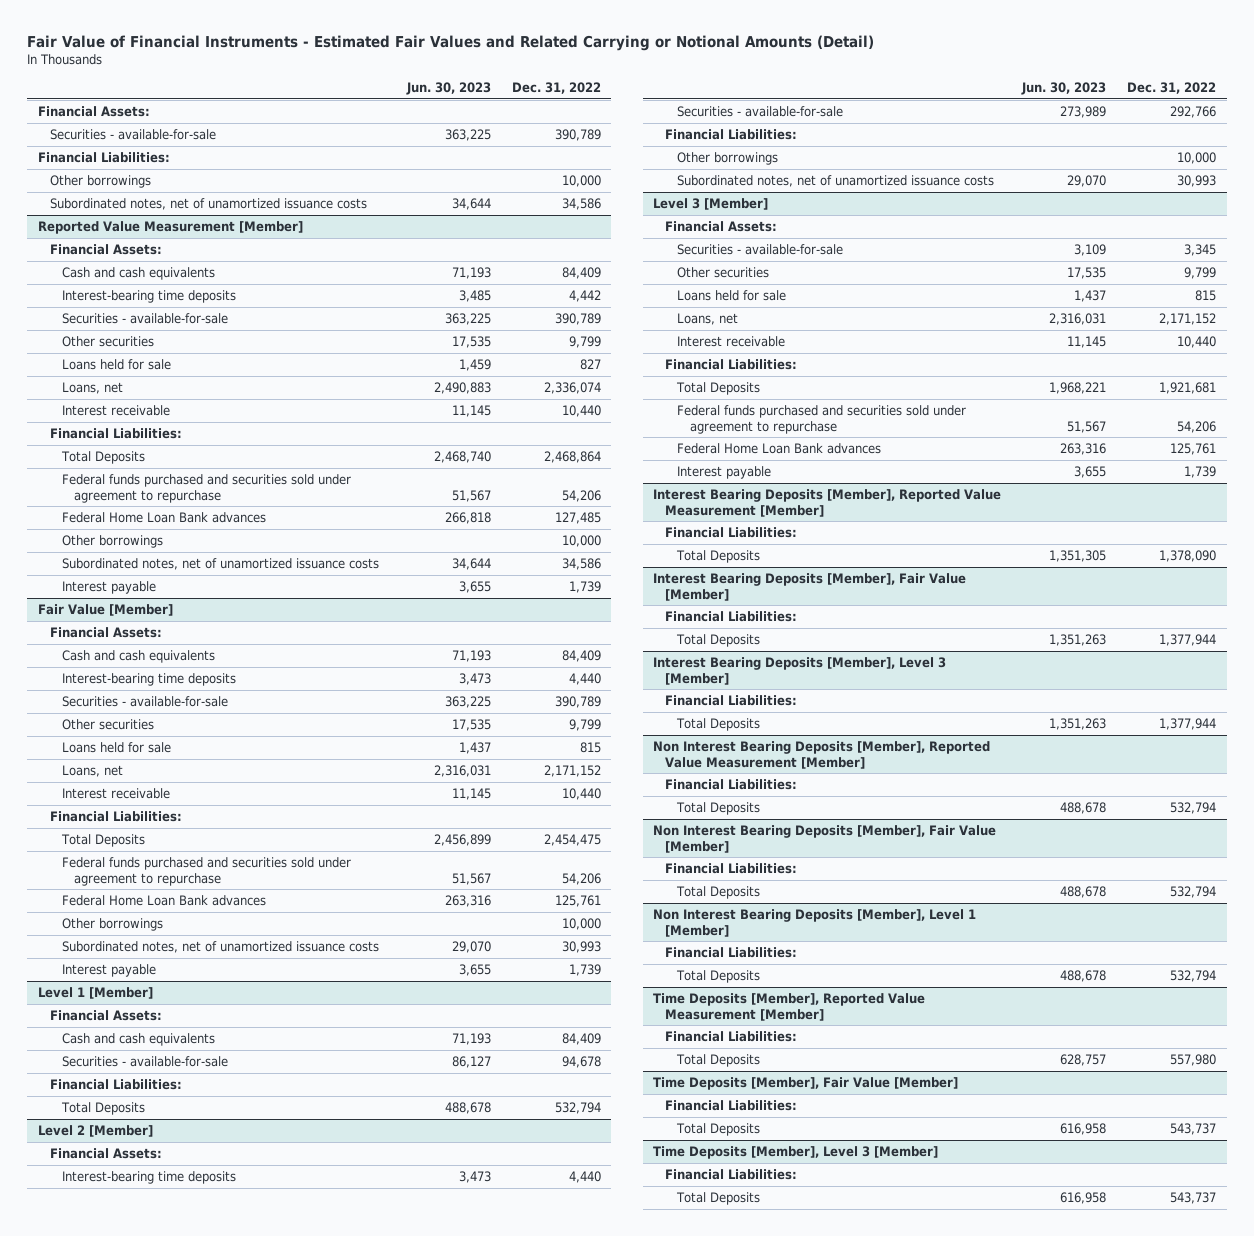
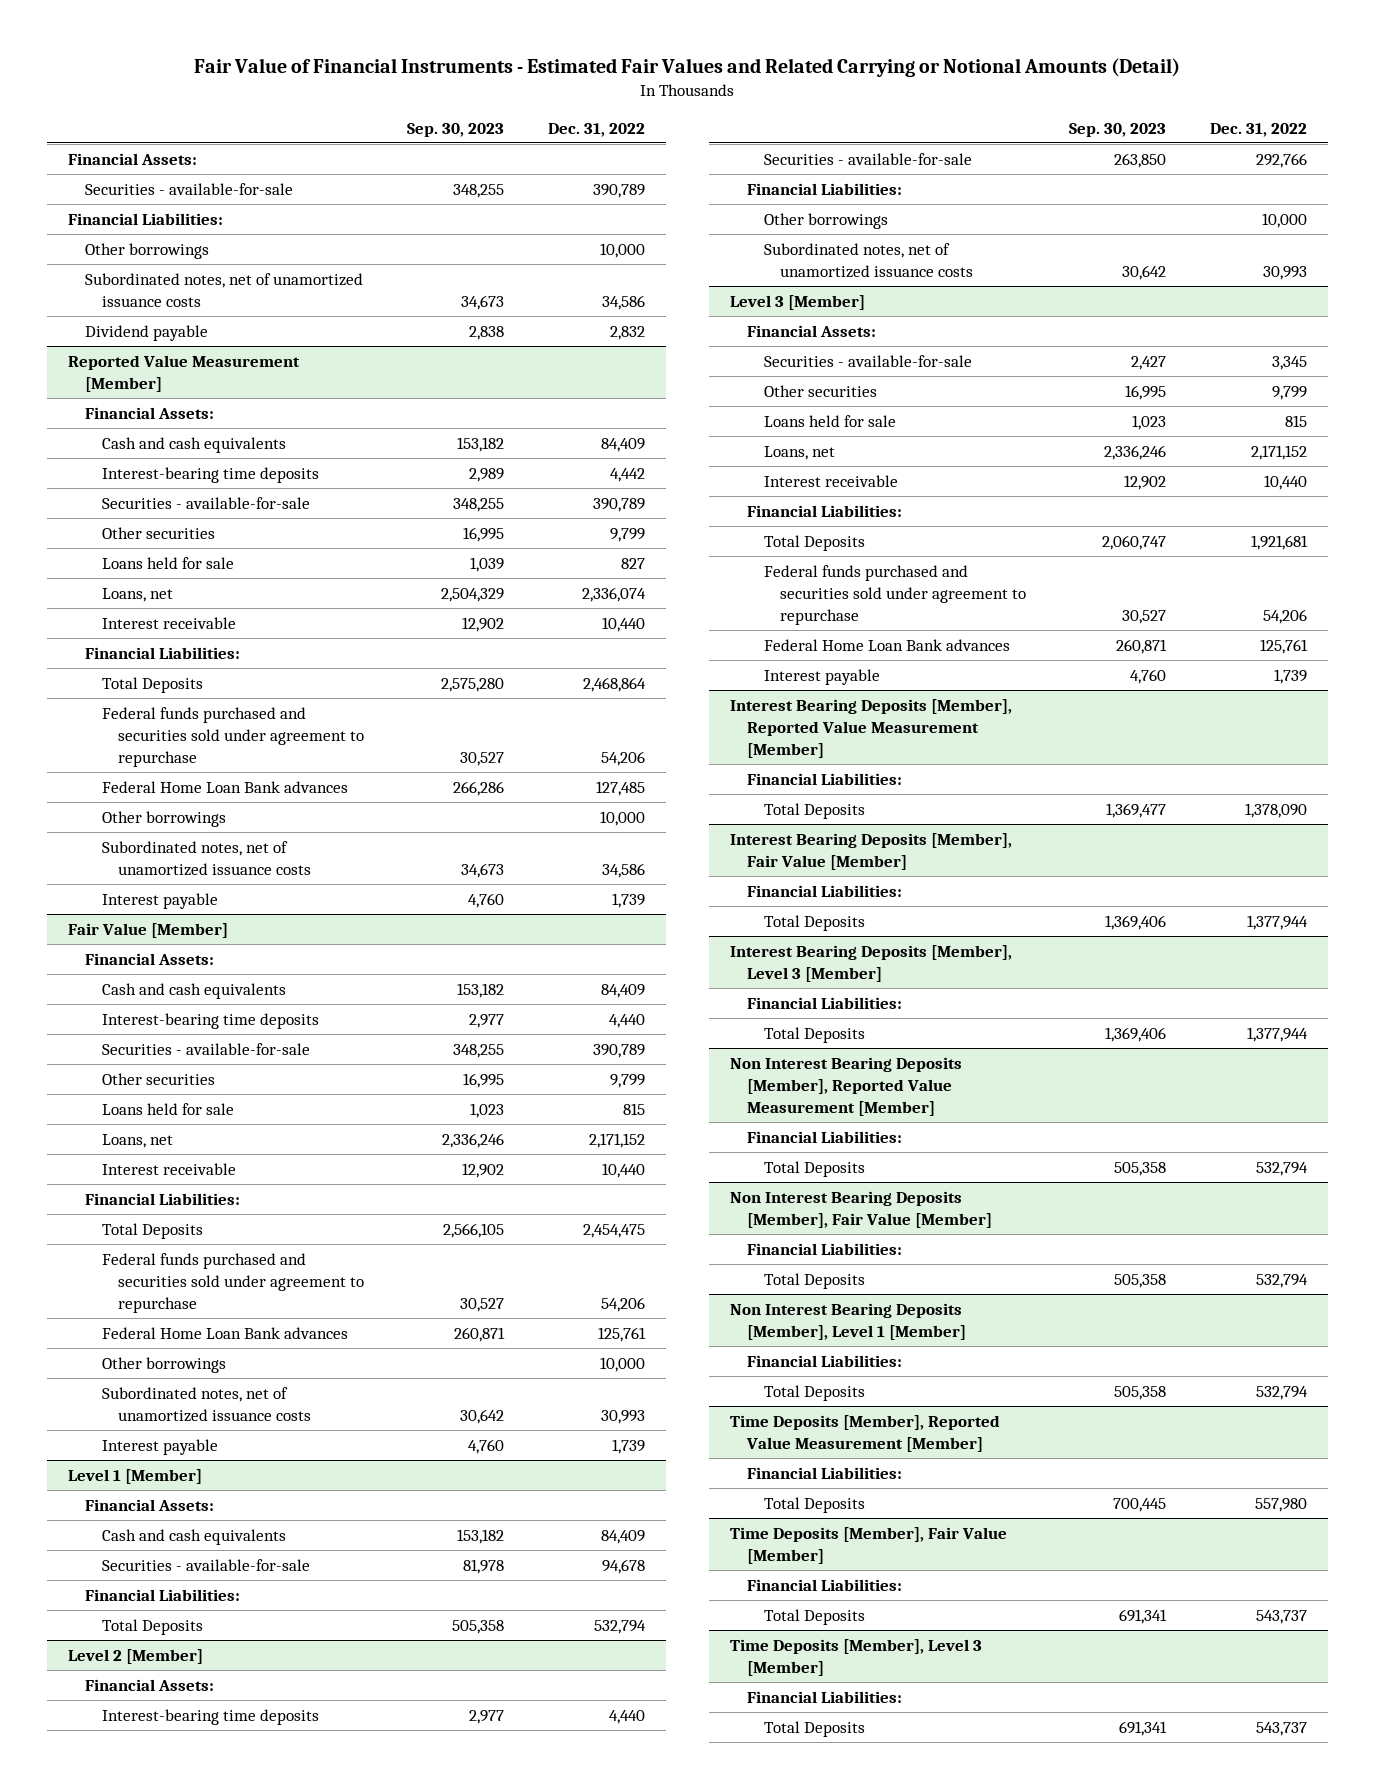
[405,82,491,96] Jun. 30, 2023 -> none
none -> [407,122,505,137] Sep. 30, 2023
none -> [84,324,208,341] Dividend payable

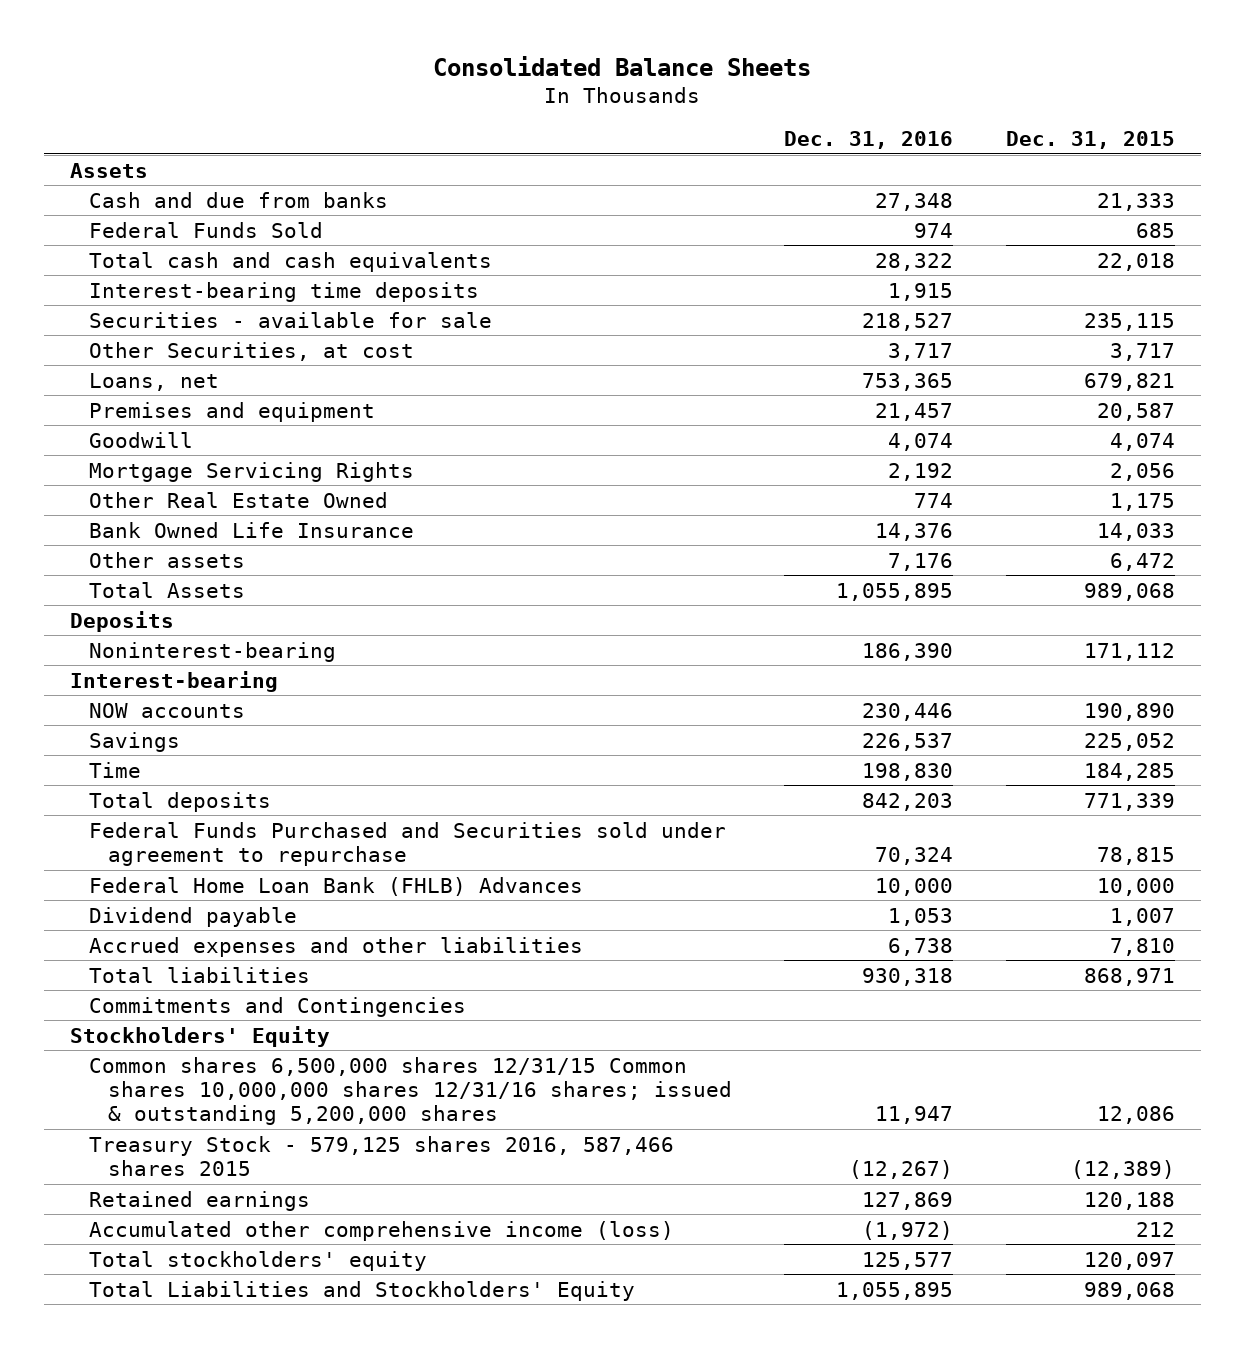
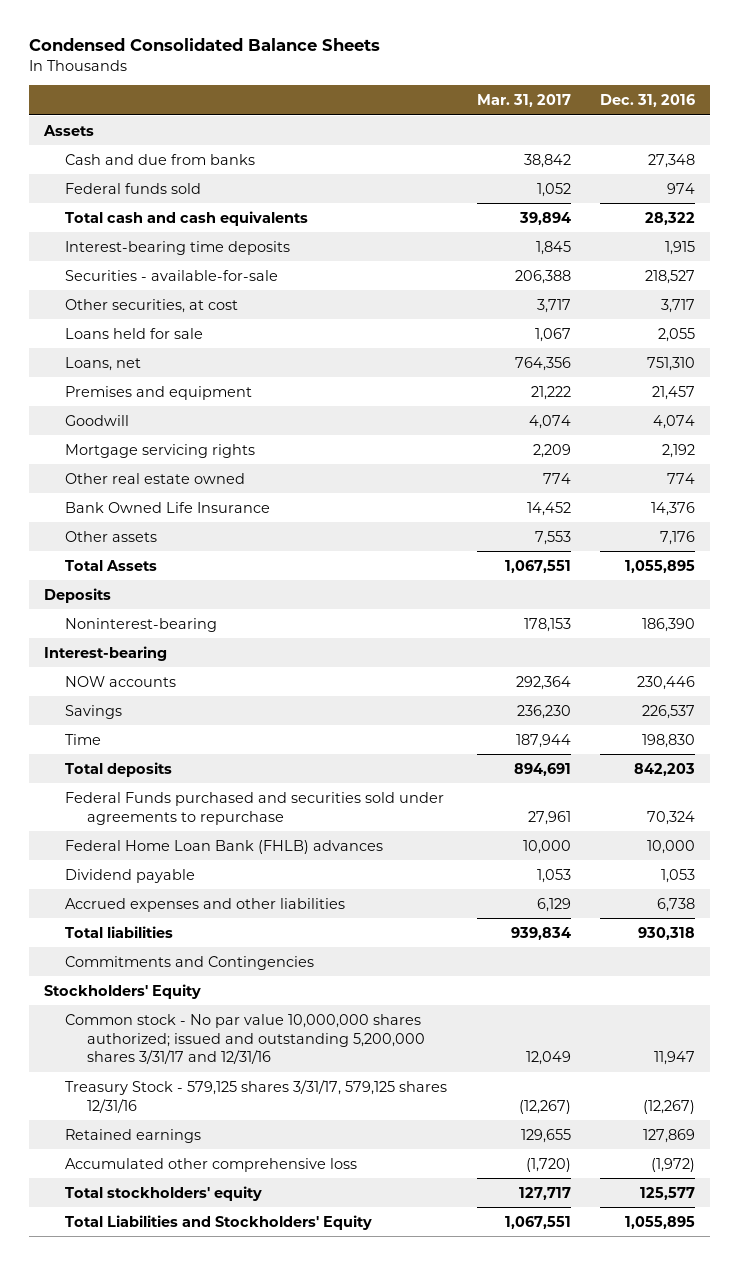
[433,55,812,76] Consolidated Balance Sheets -> [28,38,380,52] Condensed Consolidated Balance Sheets
[1005,131,1175,150] Dec. 31, 2015 -> none
none -> [476,94,571,108] Mar. 31, 2017
[89,221,324,238] Federal Funds Sold -> [65,182,202,194] Federal funds sold
[89,311,493,328] Securities - available for sale -> [65,269,279,281] Securities - available-for-sale
[89,341,415,361] Other Securities, at cost -> [65,298,239,313] Other securities, at cost
none -> [65,327,204,339] Loans held for sale
[862,372,954,391] 753,365 -> [647,356,696,371] 751,310
[89,461,415,482] Mortgage Servicing Rights -> [65,443,256,458] Mortgage servicing rights
[89,491,389,508] Other Real Estate Owned -> [65,472,246,484] Other real estate owned
[89,821,727,866] Federal Funds Purchased and Securities sold under agreement to repurchase -> [65,791,445,825] Federal Funds purchased and securities sold under agreements to repurchase
[89,876,584,896] Federal Home Loan Bank (FHLB) Advances -> [65,839,384,854] Federal Home Loan Bank (FHLB) advances
[89,1056,733,1126] Common shares 6,500,000 shares 12/31/15 Common shares 10,000,000 shares 12/31/16 shares; issued & outstanding 5,200,000 shares -> [65,1013,426,1065] Common stock - No par value 10,000,000 shares authorized; issued and outstanding 5,200,000 shares 3/31/17 and 12/31/16
[89,1135,675,1176] Treasury Stock - 579,125 shares 2016, 587,466 shares 2015 -> [65,1079,448,1113] Treasury Stock - 579,125 shares 3/31/17, 579,125 shares 12/31/16
[89,1220,675,1241] Accumulated other comprehensive income (loss) -> [65,1157,358,1172] Accumulated other comprehensive loss

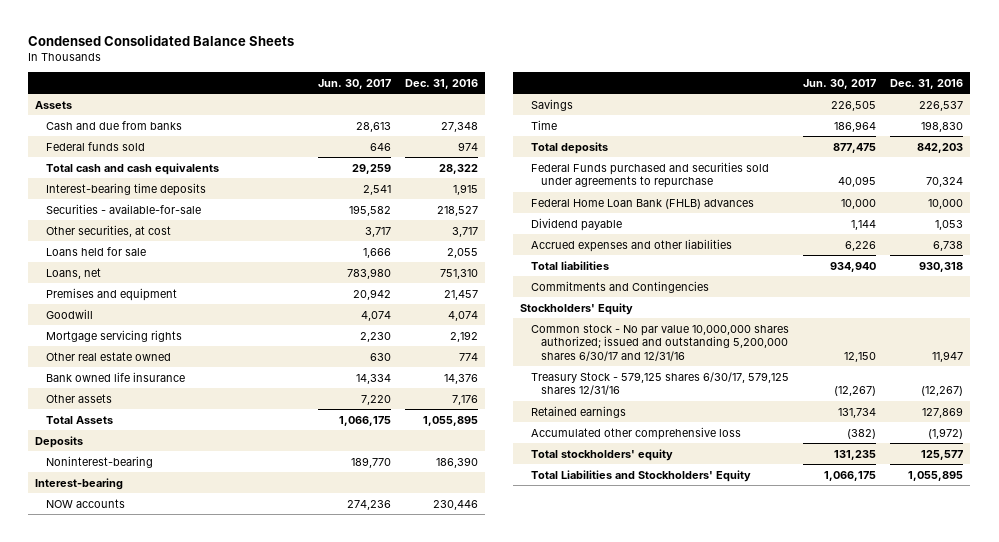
[476,94,571,108] Mar. 31, 2017 -> none
none -> [318,78,392,89] Jun. 30, 2017
[65,501,271,513] Bank Owned Life Insurance -> [45,371,185,382] Bank owned life insurance
[65,1013,426,1065] Common stock - No par value 10,000,000 shares authorized; issued and outstanding 5,200,000 shares 3/31/17 and 12/31/16 -> [530,323,789,361] Common stock - No par value 10,000,000 shares authorized; issued and outstanding 5,200,000 shares 6/30/17 and 12/31/16
[65,1079,448,1113] Treasury Stock - 579,125 shares 3/31/17, 579,125 shares 12/31/16 -> [530,371,789,396] Treasury Stock - 579,125 shares 6/30/17, 579,125 shares 12/31/16

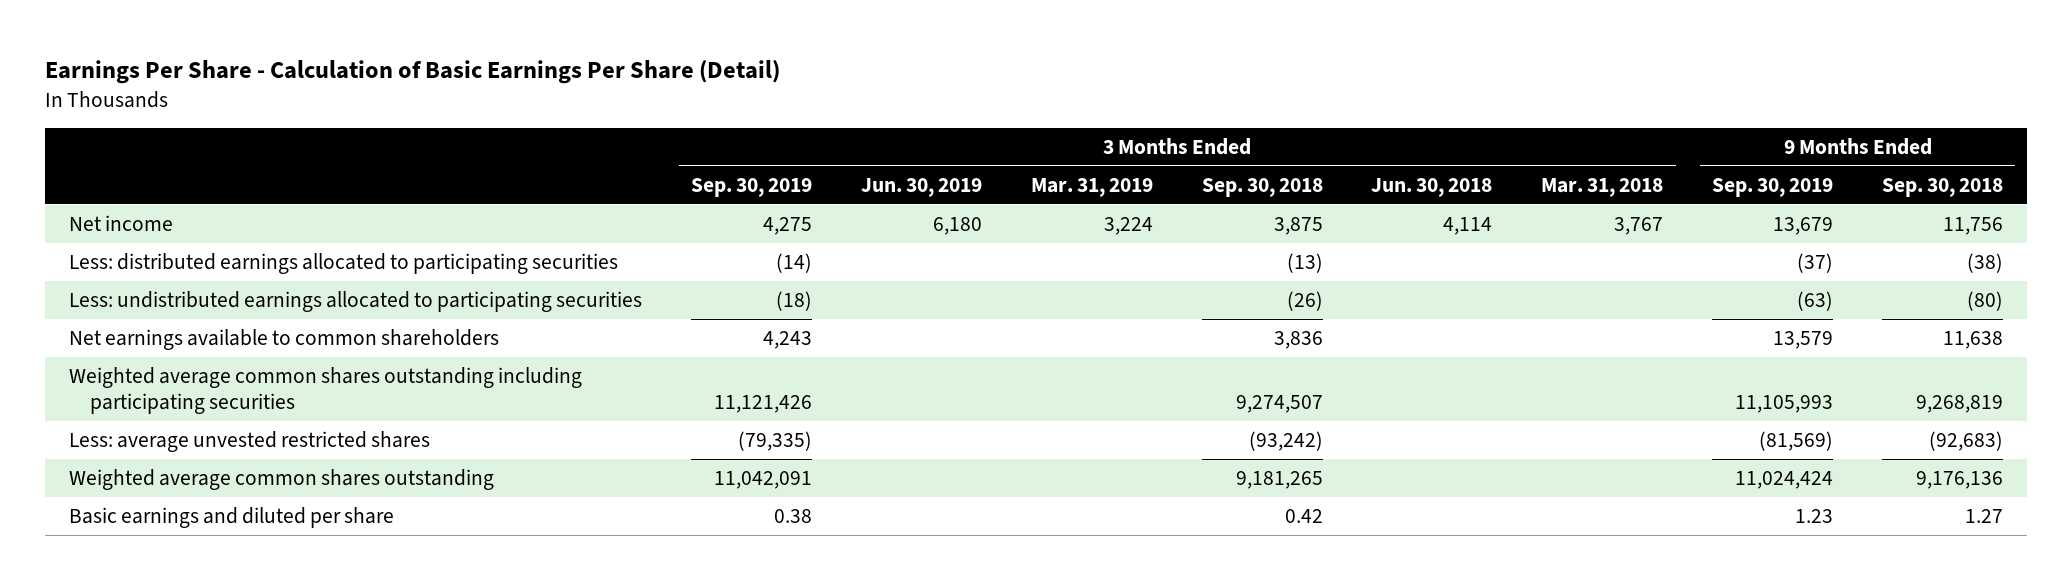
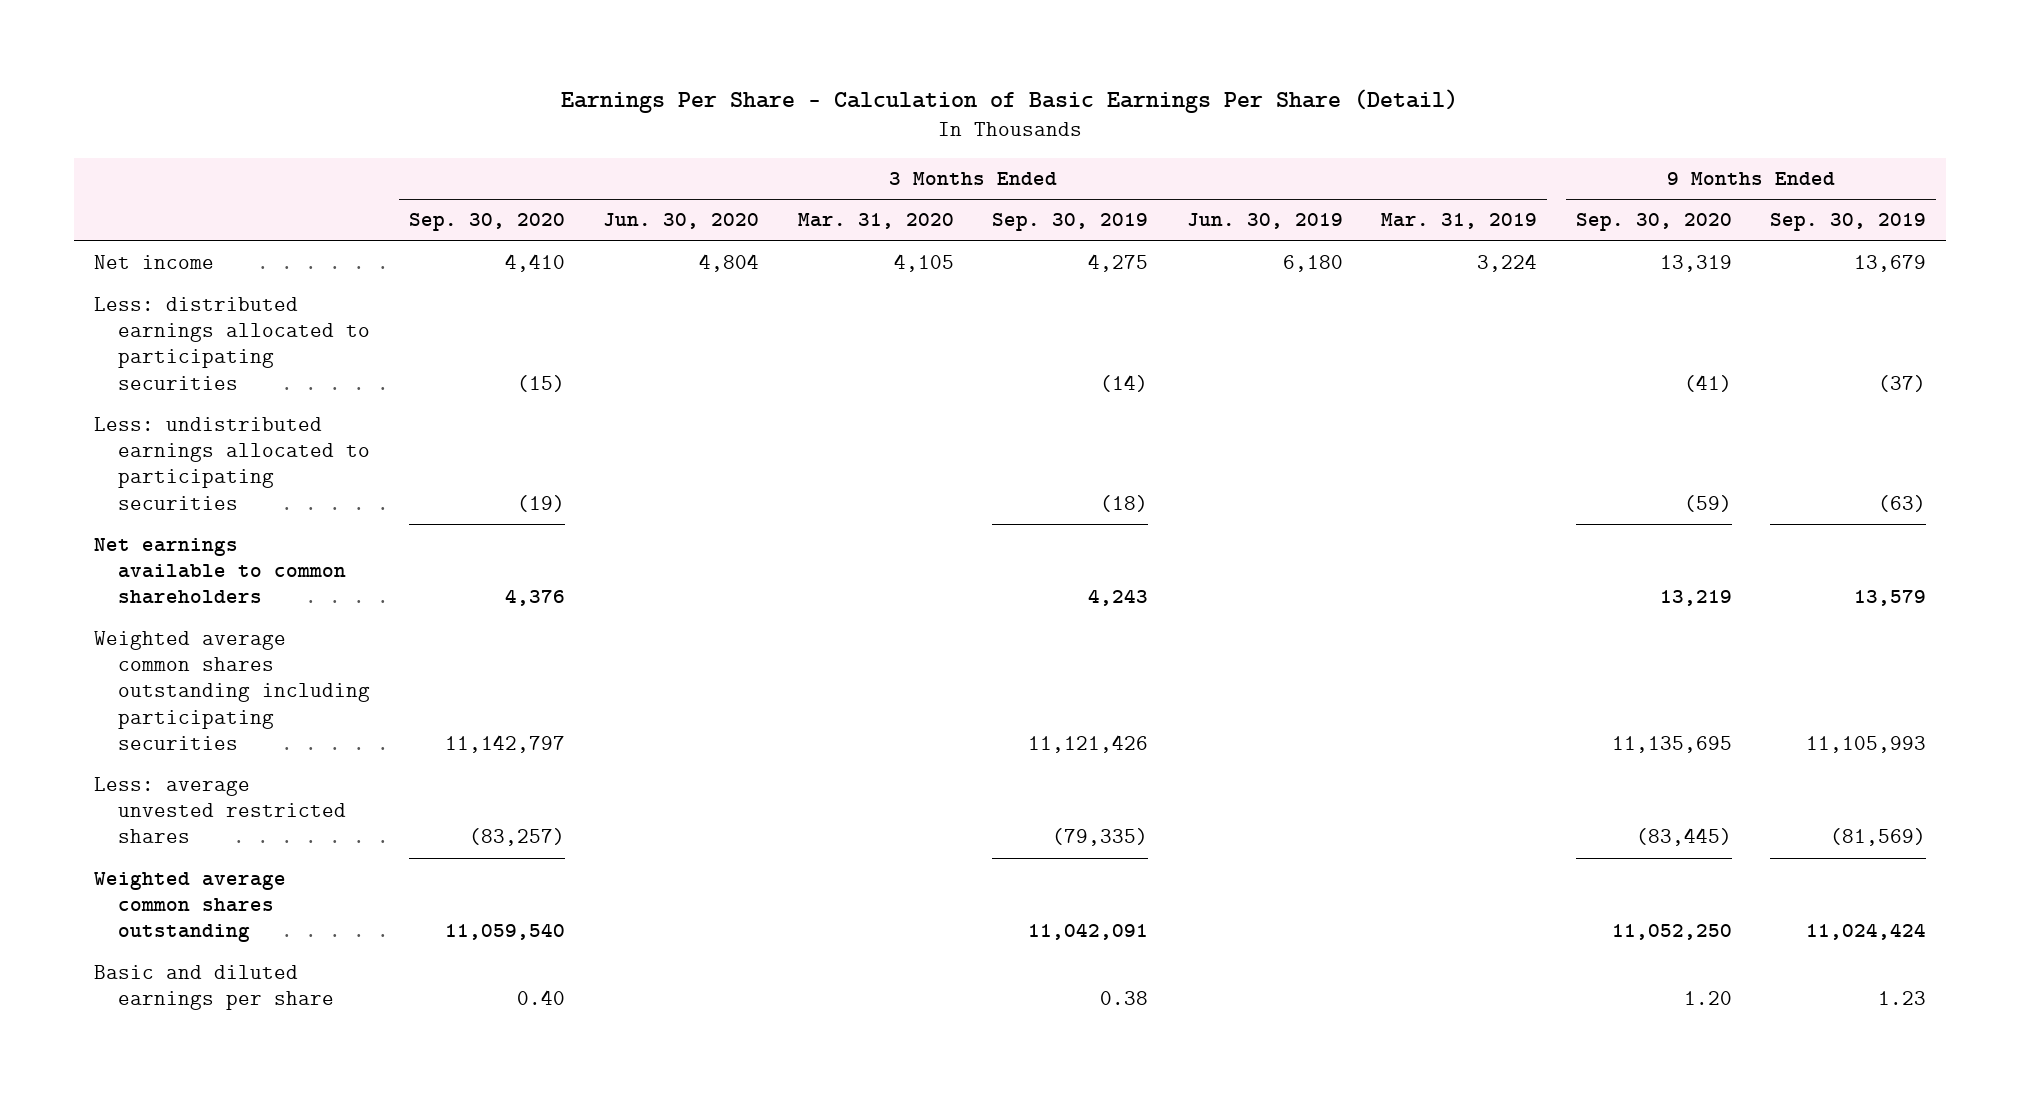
[1201,177,1323,197] Sep. 30, 2018 -> none
[1371,177,1493,197] Jun. 30, 2018 -> none
[1541,177,1664,197] Mar. 31, 2018 -> none
[1881,177,2003,197] Sep. 30, 2018 -> none
none -> [408,213,565,232] Sep. 30, 2020
none -> [603,213,760,230] Jun. 30, 2020
none -> [797,213,954,230] Mar. 31, 2020
none -> [1575,213,1732,232] Sep. 30, 2020
[69,506,395,528] Basic earnings and diluted per share -> [93,965,334,1011] Basic and diluted earnings per share

